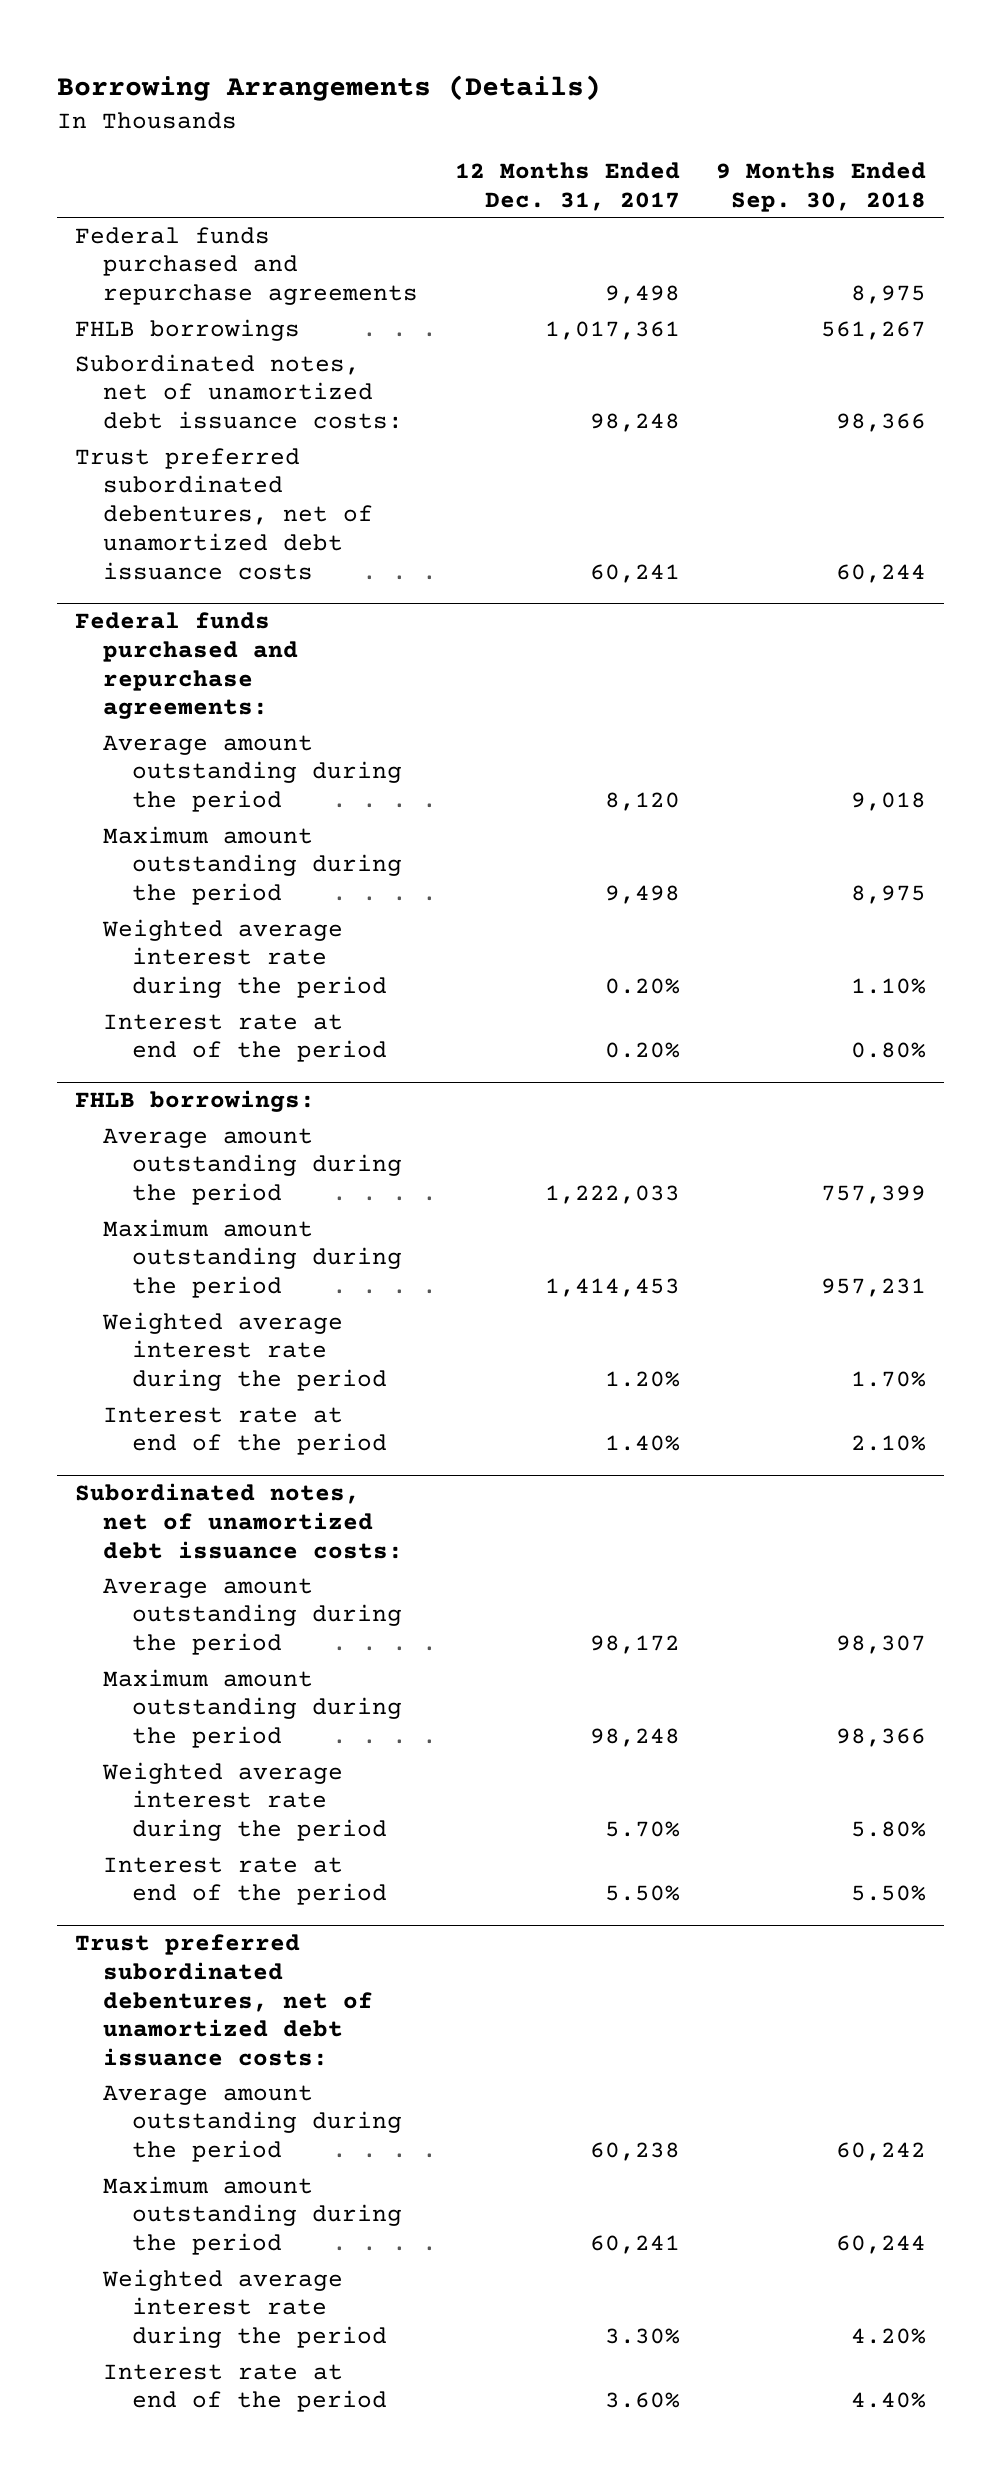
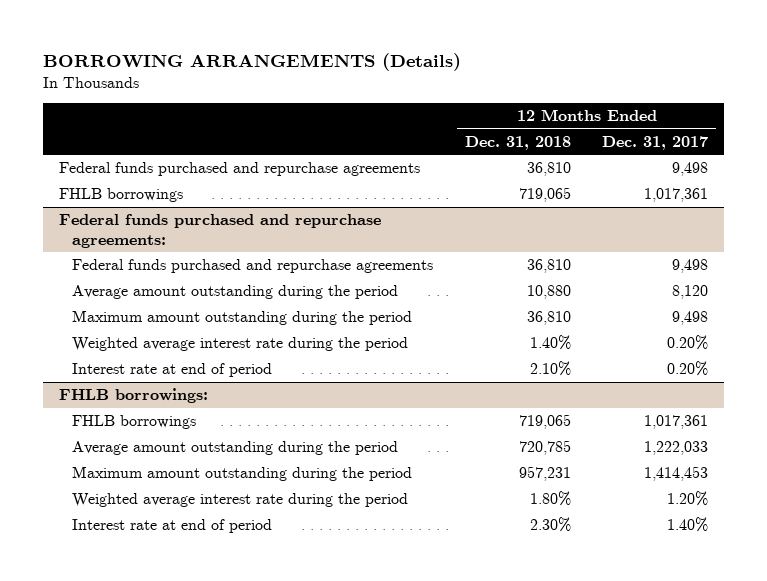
[56,75,601,102] Borrowing Arrangements (Details) -> [42,52,461,71] BORROWING ARRANGEMENTS (Details)
[715,161,926,212] 9 Months Ended Sep. 30, 2018 -> none
none -> [464,135,571,150] Dec. 31, 2018
[74,353,404,430] Subordinated notes, net of unamortized debt issuance costs: -> none
[74,447,374,580] Trust preferred subordinated debentures, net of unamortized debt issuance costs -> none
none -> [72,259,434,274] Federal funds purchased and repurchase agreements
[103,1013,388,1063] Interest rate at end of the period -> [72,363,273,378] Interest rate at end of period
none -> [72,415,197,430] FHLB borrowings
[74,1483,404,1559] Subordinated notes, net of unamortized debt issuance costs: -> none
[103,1577,403,1656] Average amount outstanding during the period -> none
[103,1668,403,1749] Maximum amount outstanding during the period -> none
[102,1761,388,1842] Weighted average interest rate during the period -> none
[103,1856,388,1906] Interest rate at end of the period -> none
[74,1934,374,2066] Trust preferred subordinated debentures, net of unamortized debt issuance costs: -> none
[103,2084,403,2163] Average amount outstanding during the period -> none
[103,2175,403,2256] Maximum amount outstanding during the period -> none
[102,2268,388,2349] Weighted average interest rate during the period -> none
[103,2363,388,2413] Interest rate at end of the period -> none
[103,1406,388,1456] Interest rate at end of the period -> [72,519,273,534] Interest rate at end of period

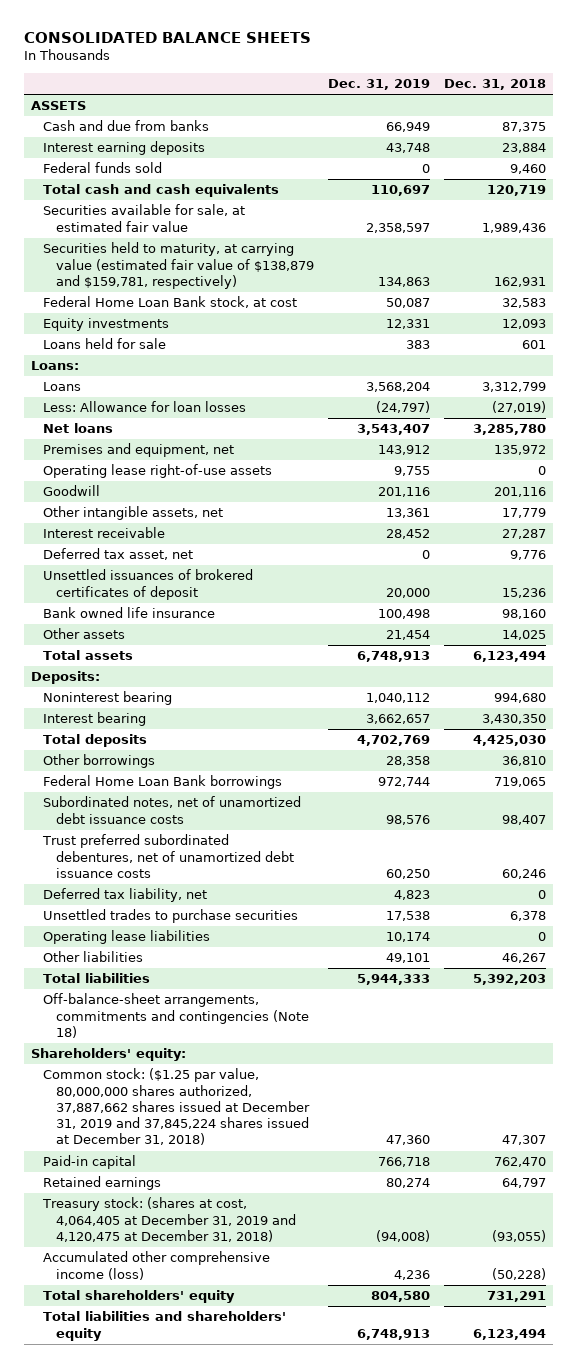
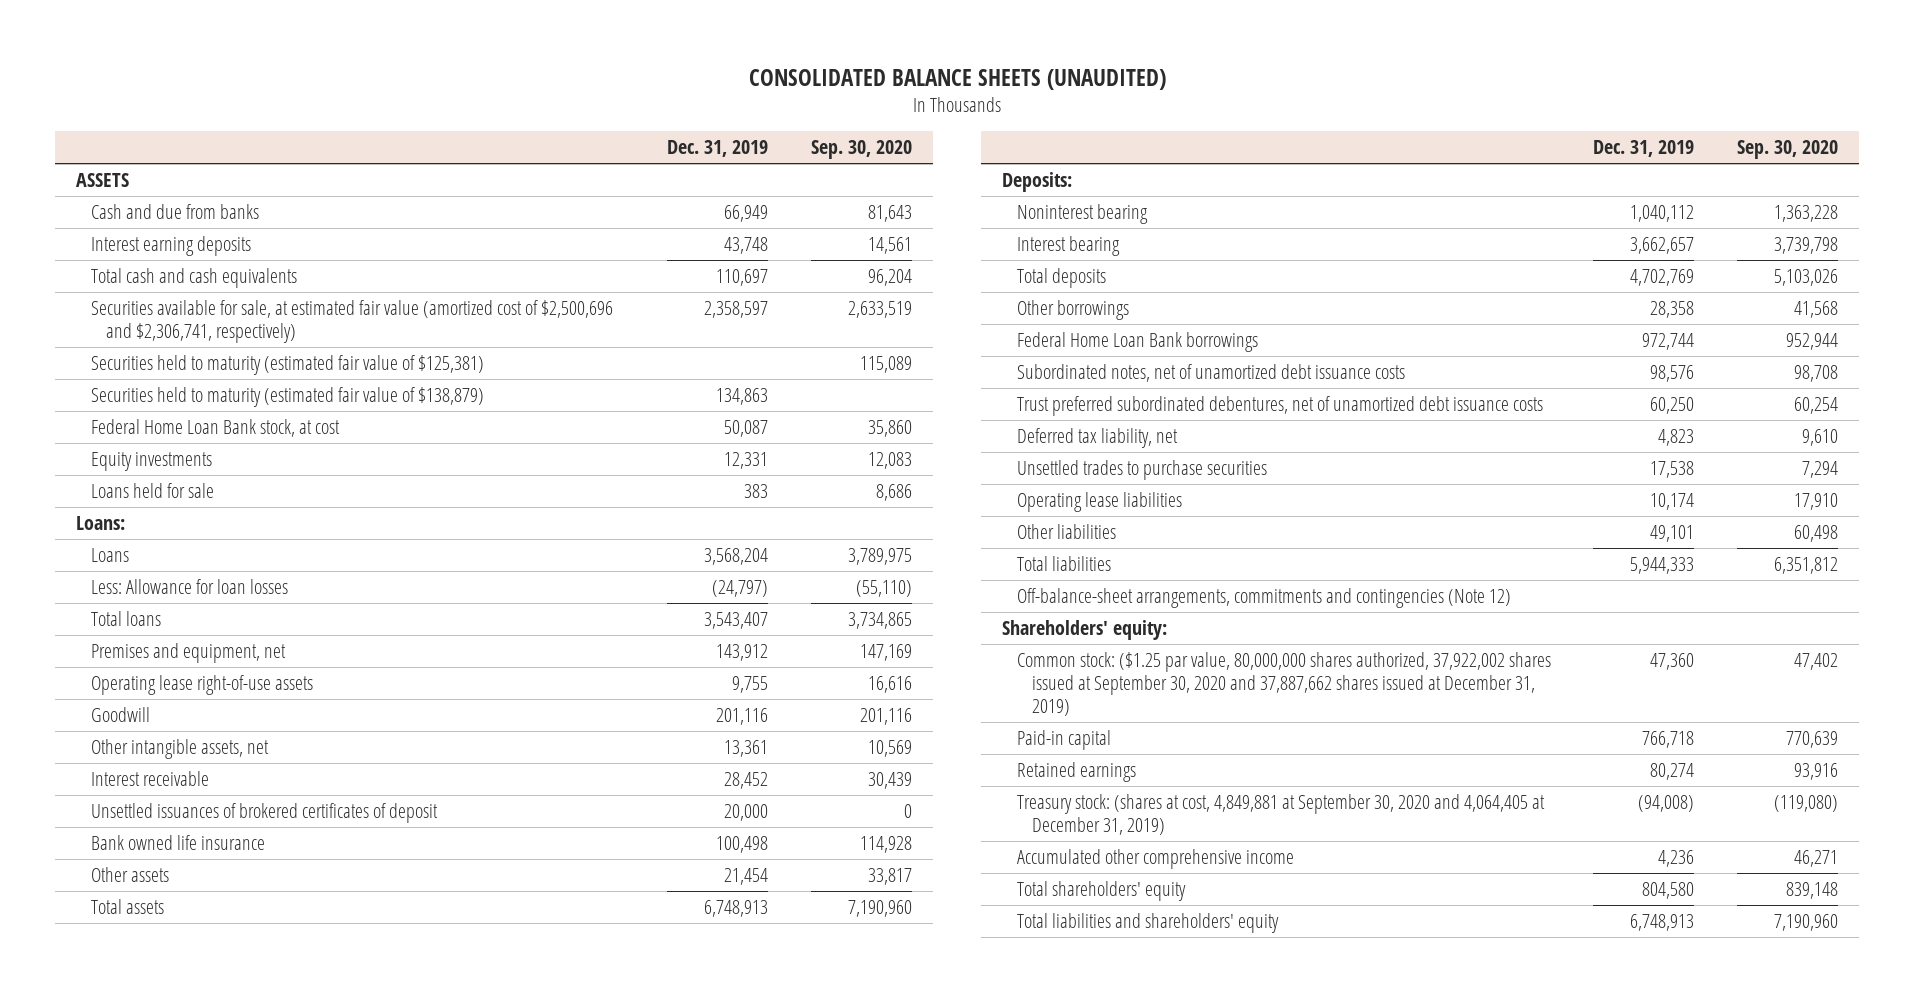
[23,32,311,44] CONSOLIDATED BALANCE SHEETS -> [748,68,1166,90] CONSOLIDATED BALANCE SHEETS (UNAUDITED)
[444,79,547,91] Dec. 31, 2018 -> none
none -> [810,140,912,160] Sep. 30, 2020
[43,162,163,174] Federal funds sold -> none
[43,204,246,232] Securities available for sale, at estimated fair value -> [91,299,614,343] Securities available for sale, at estimated fair value (amortized cost of $2,500,696 and $2,306,741, respectively)
none -> [91,354,485,375] Securities held to maturity (estimated fair value of $125,381)
[43,242,314,289] Securities held to maturity, at carrying value (estimated fair value of $138,879 and $159,781, respectively) -> [91,386,485,407] Securities held to maturity (estimated fair value of $138,879)
[43,423,114,434] Net loans -> [91,610,162,626] Total loans
[43,548,194,561] Deferred tax asset, net -> none
[43,993,309,1038] Off-balance-sheet arrangements, commitments and contingencies (Note 18) -> [1017,587,1512,608] Off-balance-sheet arrangements, commitments and contingencies (Note 12)
[43,1068,310,1146] Common stock: ($1.25 par value, 80,000,000 shares authorized, 37,887,662 shares issued at December 31, 2019 and 37,845,224 shares issued at December 31, 2018) -> [1017,651,1552,717] Common stock: ($1.25 par value, 80,000,000 shares authorized, 37,922,002 shares issued at September 30, 2020 and 37,887,662 shares issued at December 31, 2019)
[42,1197,296,1242] Treasury stock: (shares at cost, 4,064,405 at December 31, 2019 and 4,120,475 at December 31, 2018) -> [1017,793,1546,835] Treasury stock: (shares at cost, 4,849,881 at September 30, 2020 and 4,064,405 at December 31, 2019)
[43,1251,271,1280] Accumulated other comprehensive income (loss) -> [1017,848,1295,869] Accumulated other comprehensive income

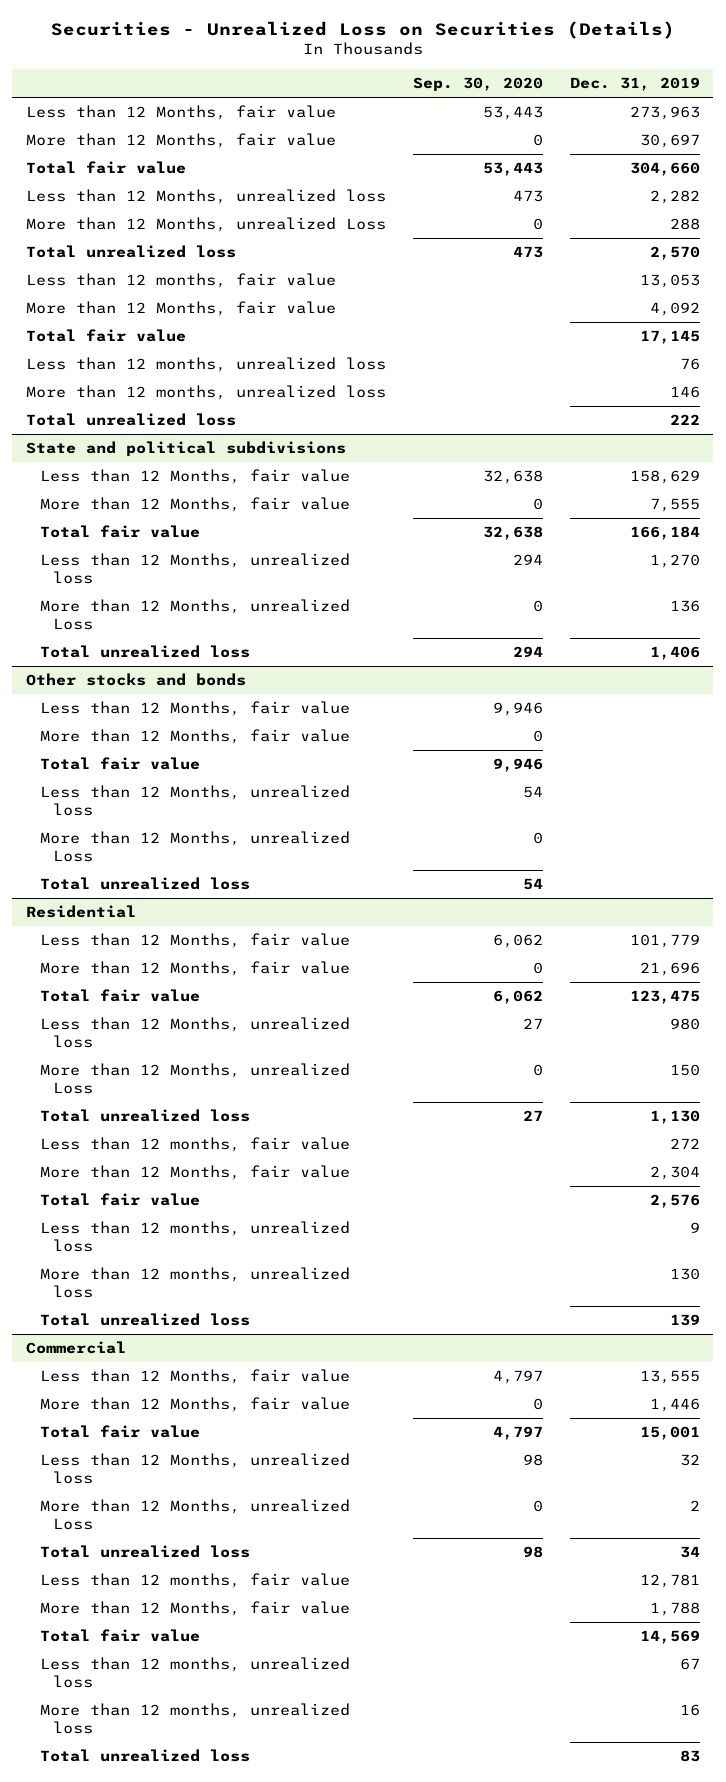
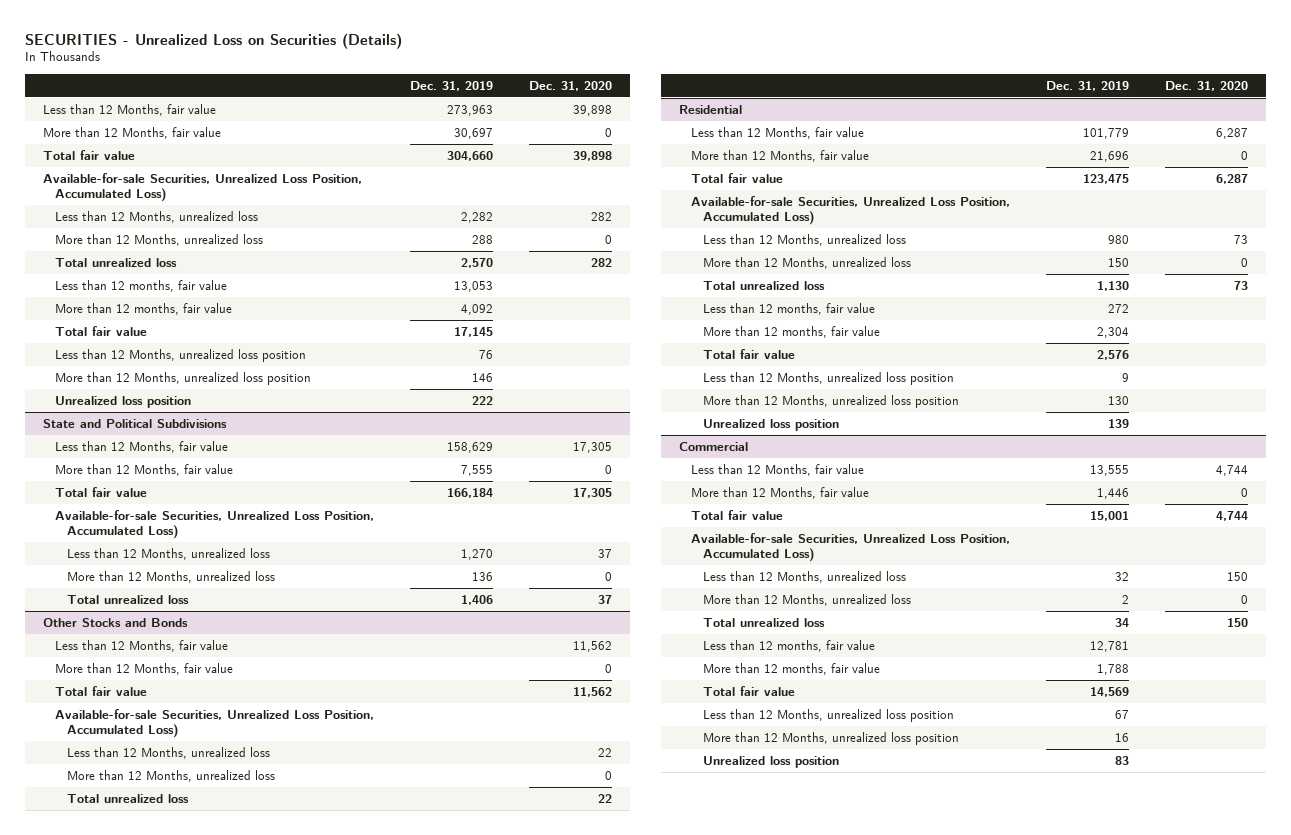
[50,20,675,39] Securities - Unrealized Loss on Securities (Details) -> [25,32,403,49] SECURITIES - Unrealized Loss on Securities (Details)
[412,76,543,91] Sep. 30, 2020 -> none
none -> [528,80,612,91] Dec. 31, 2020
none -> [43,172,363,203] Available-for-sale Securities, Unrealized Loss Position, Accumulated Loss)
[25,217,386,233] More than 12 Months, unrealized Loss -> [55,233,264,246] More than 12 Months, unrealized loss
[25,301,336,317] More than 12 Months, fair value -> [55,302,233,315] More than 12 months, fair value
[25,357,386,373] Less than 12 months, unrealized loss -> [55,348,307,362] Less than 12 Months, unrealized loss position
[25,385,386,401] More than 12 months, unrealized loss -> [55,371,312,385] More than 12 Months, unrealized loss position
[25,413,236,427] Total unrealized loss -> [55,395,192,408] Unrealized loss position
[25,441,346,457] State and political subdivisions -> [43,418,228,428] State and Political Subdivisions
none -> [55,509,375,540] Available-for-sale Securities, Unrealized Loss Position, Accumulated Loss)
[39,599,350,631] More than 12 Months, unrealized Loss -> [67,570,276,583] More than 12 Months, unrealized loss
[25,673,246,687] Other stocks and bonds -> [43,617,189,627] Other Stocks and Bonds
none -> [55,708,375,739] Available-for-sale Securities, Unrealized Loss Position, Accumulated Loss)
[39,831,350,863] More than 12 Months, unrealized Loss -> [67,769,276,782] More than 12 Months, unrealized loss
none -> [690,195,1010,226] Available-for-sale Securities, Unrealized Loss Position, Accumulated Loss)
[39,1063,350,1095] More than 12 Months, unrealized Loss -> [702,256,911,269] More than 12 Months, unrealized loss
[39,1165,350,1181] More than 12 Months, fair value -> [702,325,880,338] More than 12 months, fair value
[39,1221,350,1253] Less than 12 months, unrealized loss -> [702,371,954,385] Less than 12 Months, unrealized loss position
[39,1267,350,1299] More than 12 months, unrealized loss -> [702,394,959,408] More than 12 Months, unrealized loss position
[39,1313,250,1327] Total unrealized loss -> [702,418,839,431] Unrealized loss position
none -> [690,532,1010,563] Available-for-sale Securities, Unrealized Loss Position, Accumulated Loss)
[39,1499,350,1531] More than 12 Months, unrealized Loss -> [702,593,911,606] More than 12 Months, unrealized loss
[39,1601,350,1617] More than 12 Months, fair value -> [702,662,880,675] More than 12 months, fair value
[39,1657,350,1689] Less than 12 months, unrealized loss -> [702,708,954,722] Less than 12 Months, unrealized loss position
[39,1703,350,1735] More than 12 months, unrealized loss -> [702,731,959,745] More than 12 Months, unrealized loss position
[39,1749,250,1763] Total unrealized loss -> [702,755,839,768] Unrealized loss position

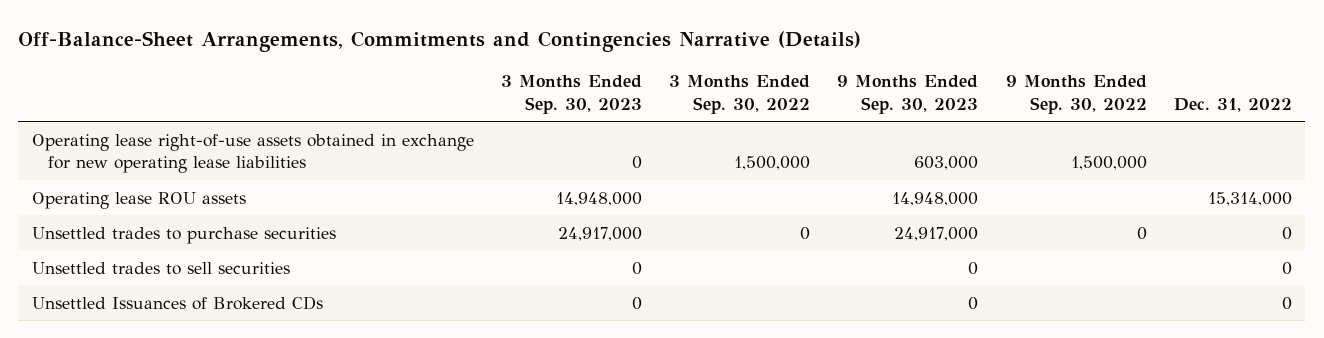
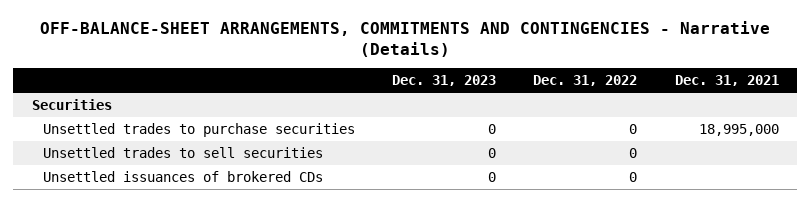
[18,30,862,52] Off-Balance-Sheet Arrangements, Commitments and Contingencies Narrative (Details) -> [40,20,771,57] OFF-BALANCE-SHEET ARRANGEMENTS, COMMITMENTS AND CONTINGENCIES - Narrative (Details)
[501,75,643,114] 3 Months Ended Sep. 30, 2023 -> none
[669,75,811,114] 3 Months Ended Sep. 30, 2022 -> none
[837,75,979,114] 9 Months Ended Sep. 30, 2023 -> none
[1005,75,1147,114] 9 Months Ended Sep. 30, 2022 -> none
none -> [392,74,497,86] Dec. 31, 2023
none -> [674,74,779,86] Dec. 31, 2021
[31,133,474,174] Operating lease right-of-use assets obtained in exchange for new operating lease liabilities -> none
[31,191,246,209] Operating lease ROU assets -> none
none -> [31,98,112,110] Securities
[31,295,323,310] Unsettled Issuances of Brokered CDs -> [42,170,323,182] Unsettled issuances of brokered CDs

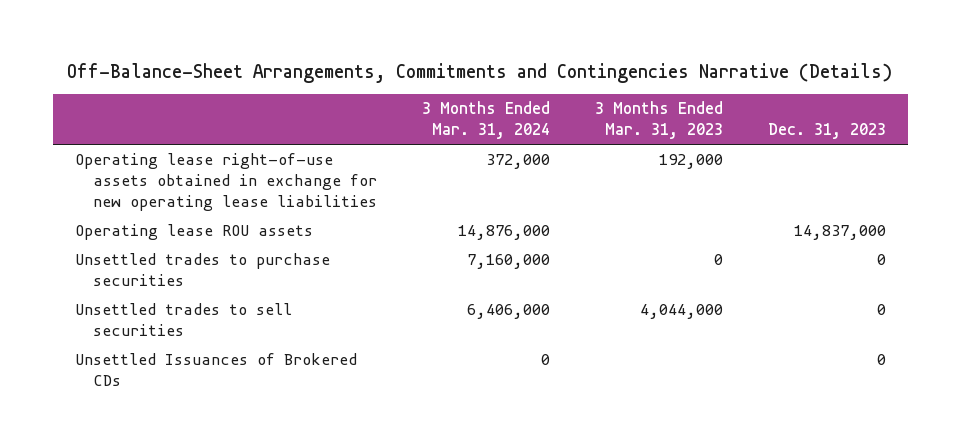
[40,20,771,57] OFF-BALANCE-SHEET ARRANGEMENTS, COMMITMENTS AND CONTINGENCIES - Narrative (Details) -> [67,63,893,84] Off-Balance-Sheet Arrangements, Commitments and Contingencies Narrative (Details)
[533,74,638,86] Dec. 31, 2022 -> none
[674,74,779,86] Dec. 31, 2021 -> none
none -> [422,101,551,140] 3 Months Ended Mar. 31, 2024
none -> [594,101,723,140] 3 Months Ended Mar. 31, 2023
[31,98,112,110] Securities -> none
none -> [75,153,378,212] Operating lease right-of-use assets obtained in exchange for new operating lease liabilities
none -> [75,224,314,241] Operating lease ROU assets
[42,170,323,182] Unsettled issuances of brokered CDs -> [75,353,358,387] Unsettled Issuances of Brokered CDs

